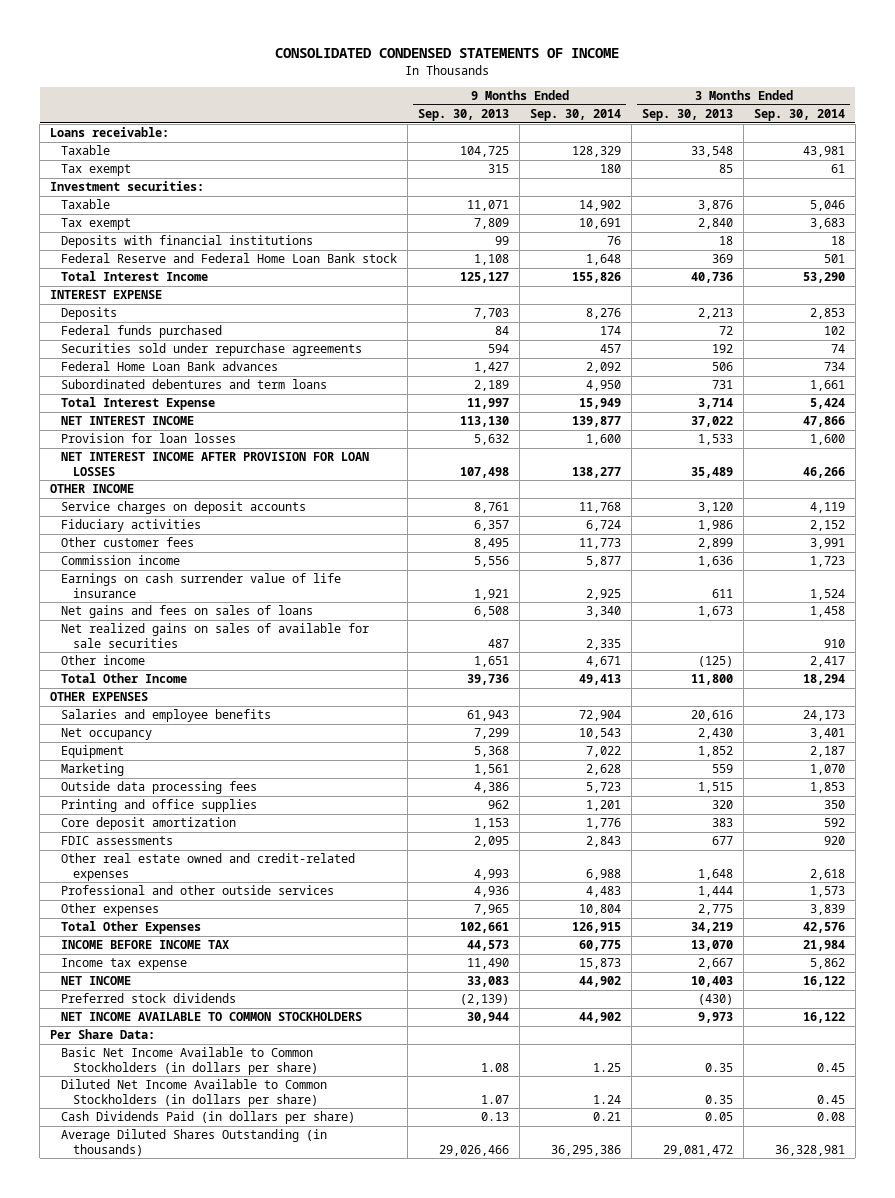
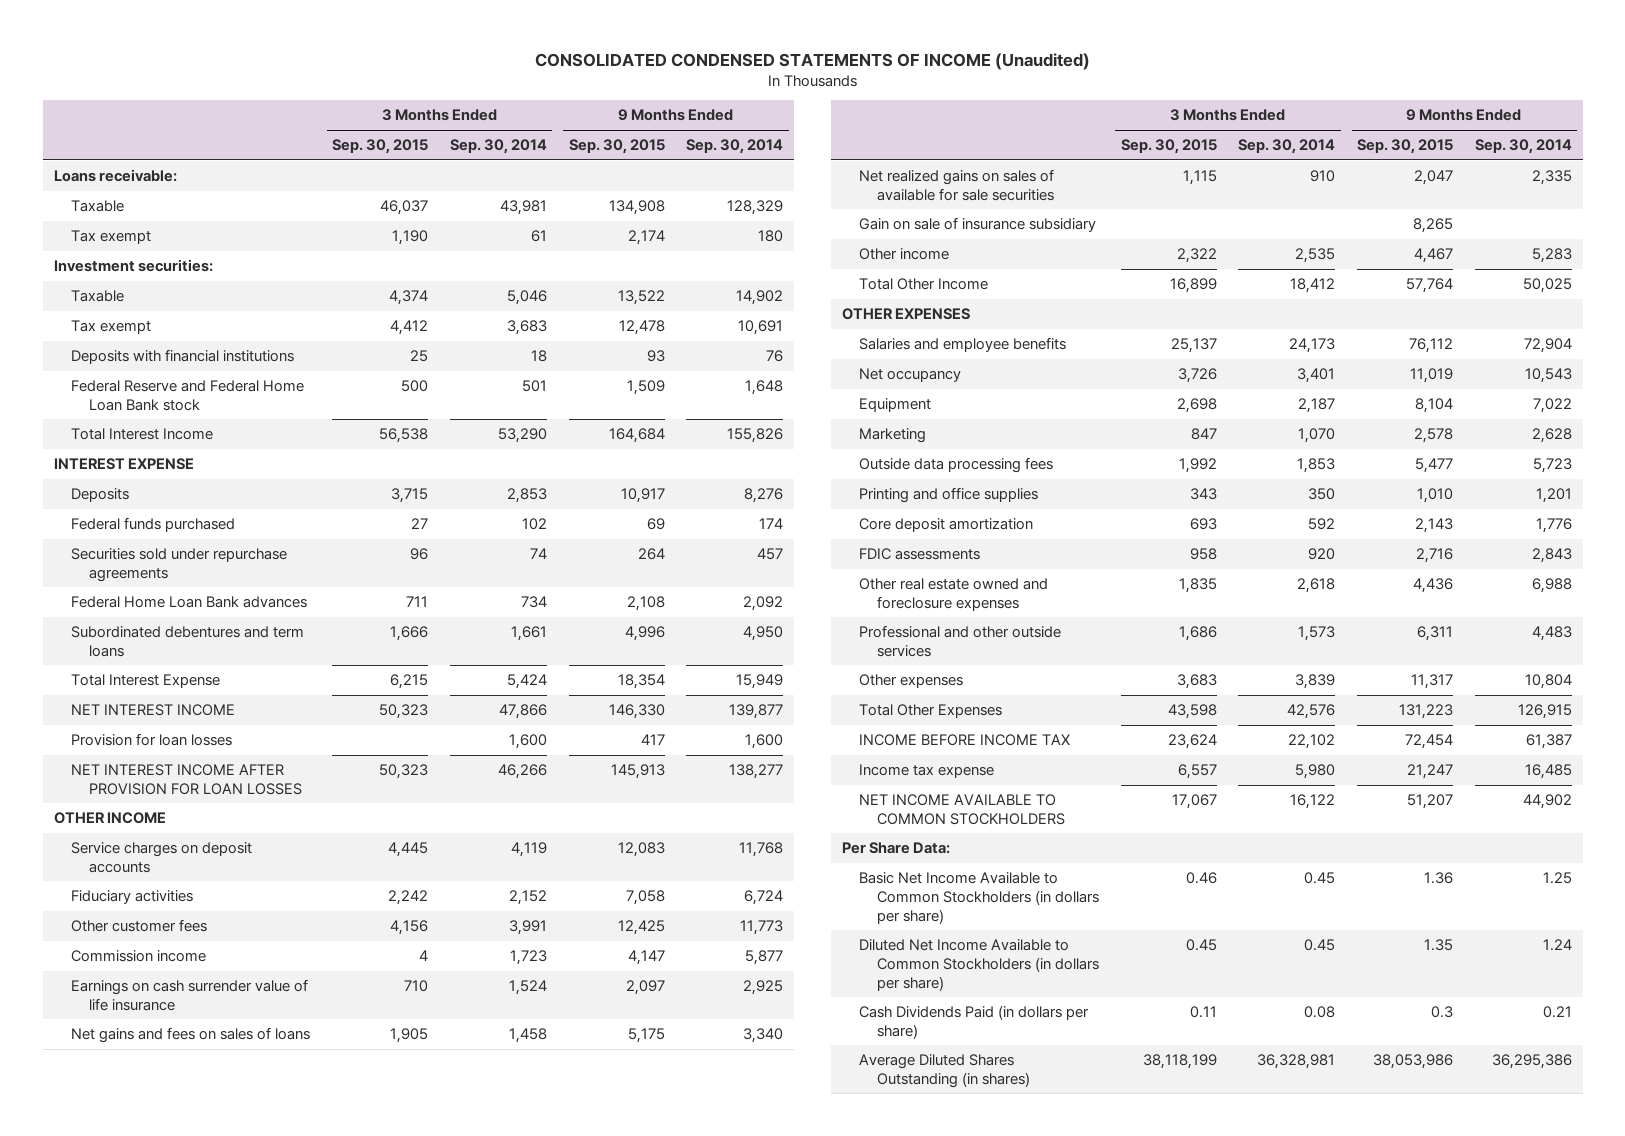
[275,48,620,59] CONSOLIDATED CONDENSED STATEMENTS OF INCOME -> [534,52,1090,70] CONSOLIDATED CONDENSED STATEMENTS OF INCOME (Unaudited)
[418,109,510,122] Sep. 30, 2013 -> none
[642,109,734,122] Sep. 30, 2013 -> none
none -> [332,139,429,155] Sep. 30, 2015
none -> [568,139,665,155] Sep. 30, 2015
none -> [859,217,1097,233] Gain on sale of insurance subsidiary
[586,656,622,668] 4,671 -> [1531,248,1572,264] 5,283
[809,656,845,668] 2,417 -> [1295,248,1336,264] 2,535
[579,674,622,686] 49,413 -> [1522,278,1572,294] 50,025
[802,674,845,686] 18,294 -> [1290,278,1336,294] 18,412
[61,853,356,881] Other real estate owned and credit-related expenses -> [859,578,1049,611] Other real estate owned and foreclosure expenses
[61,976,132,986] NET INCOME -> none
[61,993,237,1004] Preferred stock dividends -> none
[579,940,622,952] 60,775 -> [1525,734,1572,750] 61,387
[802,940,845,952] 21,984 -> [1288,734,1336,750] 22,102
[579,958,622,970] 15,873 -> [1524,764,1572,780] 16,485
[809,958,845,970] 5,862 -> [1295,764,1336,780] 5,980
[61,1129,328,1156] Average Diluted Shares Outstanding (in thousands) -> [859,1054,1030,1088] Average Diluted Shares Outstanding (in shares)

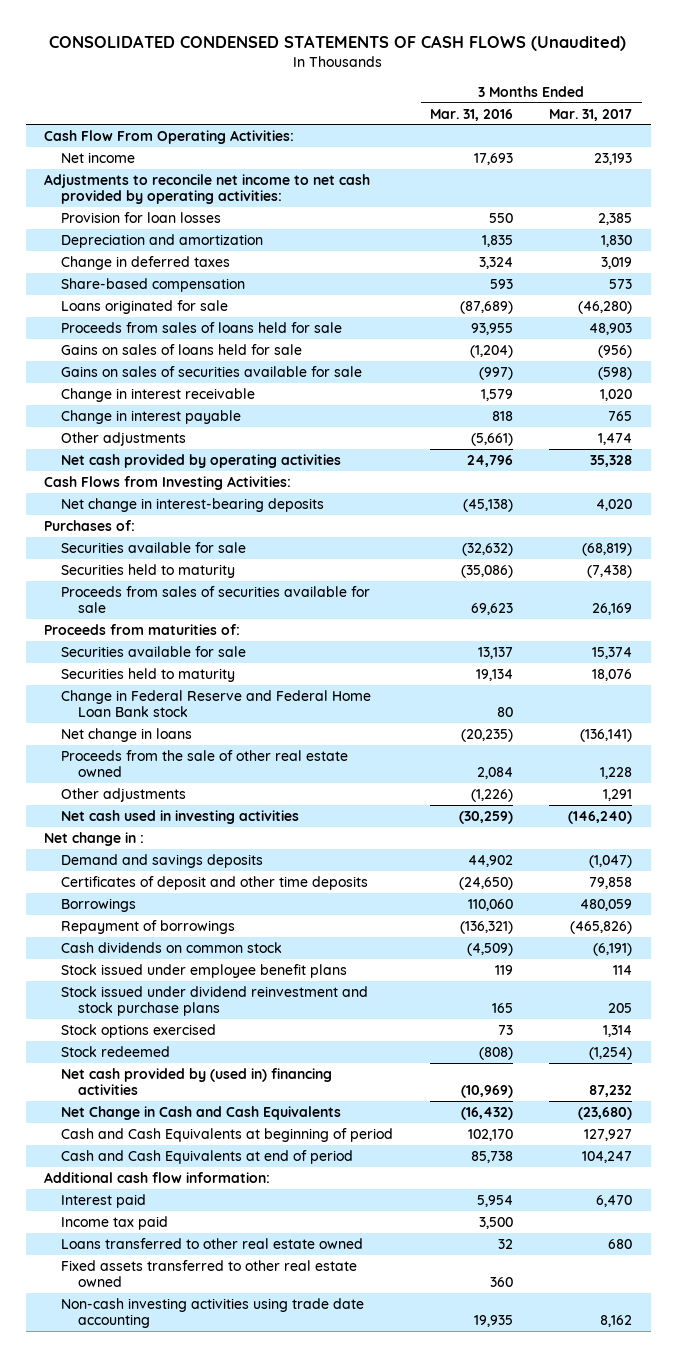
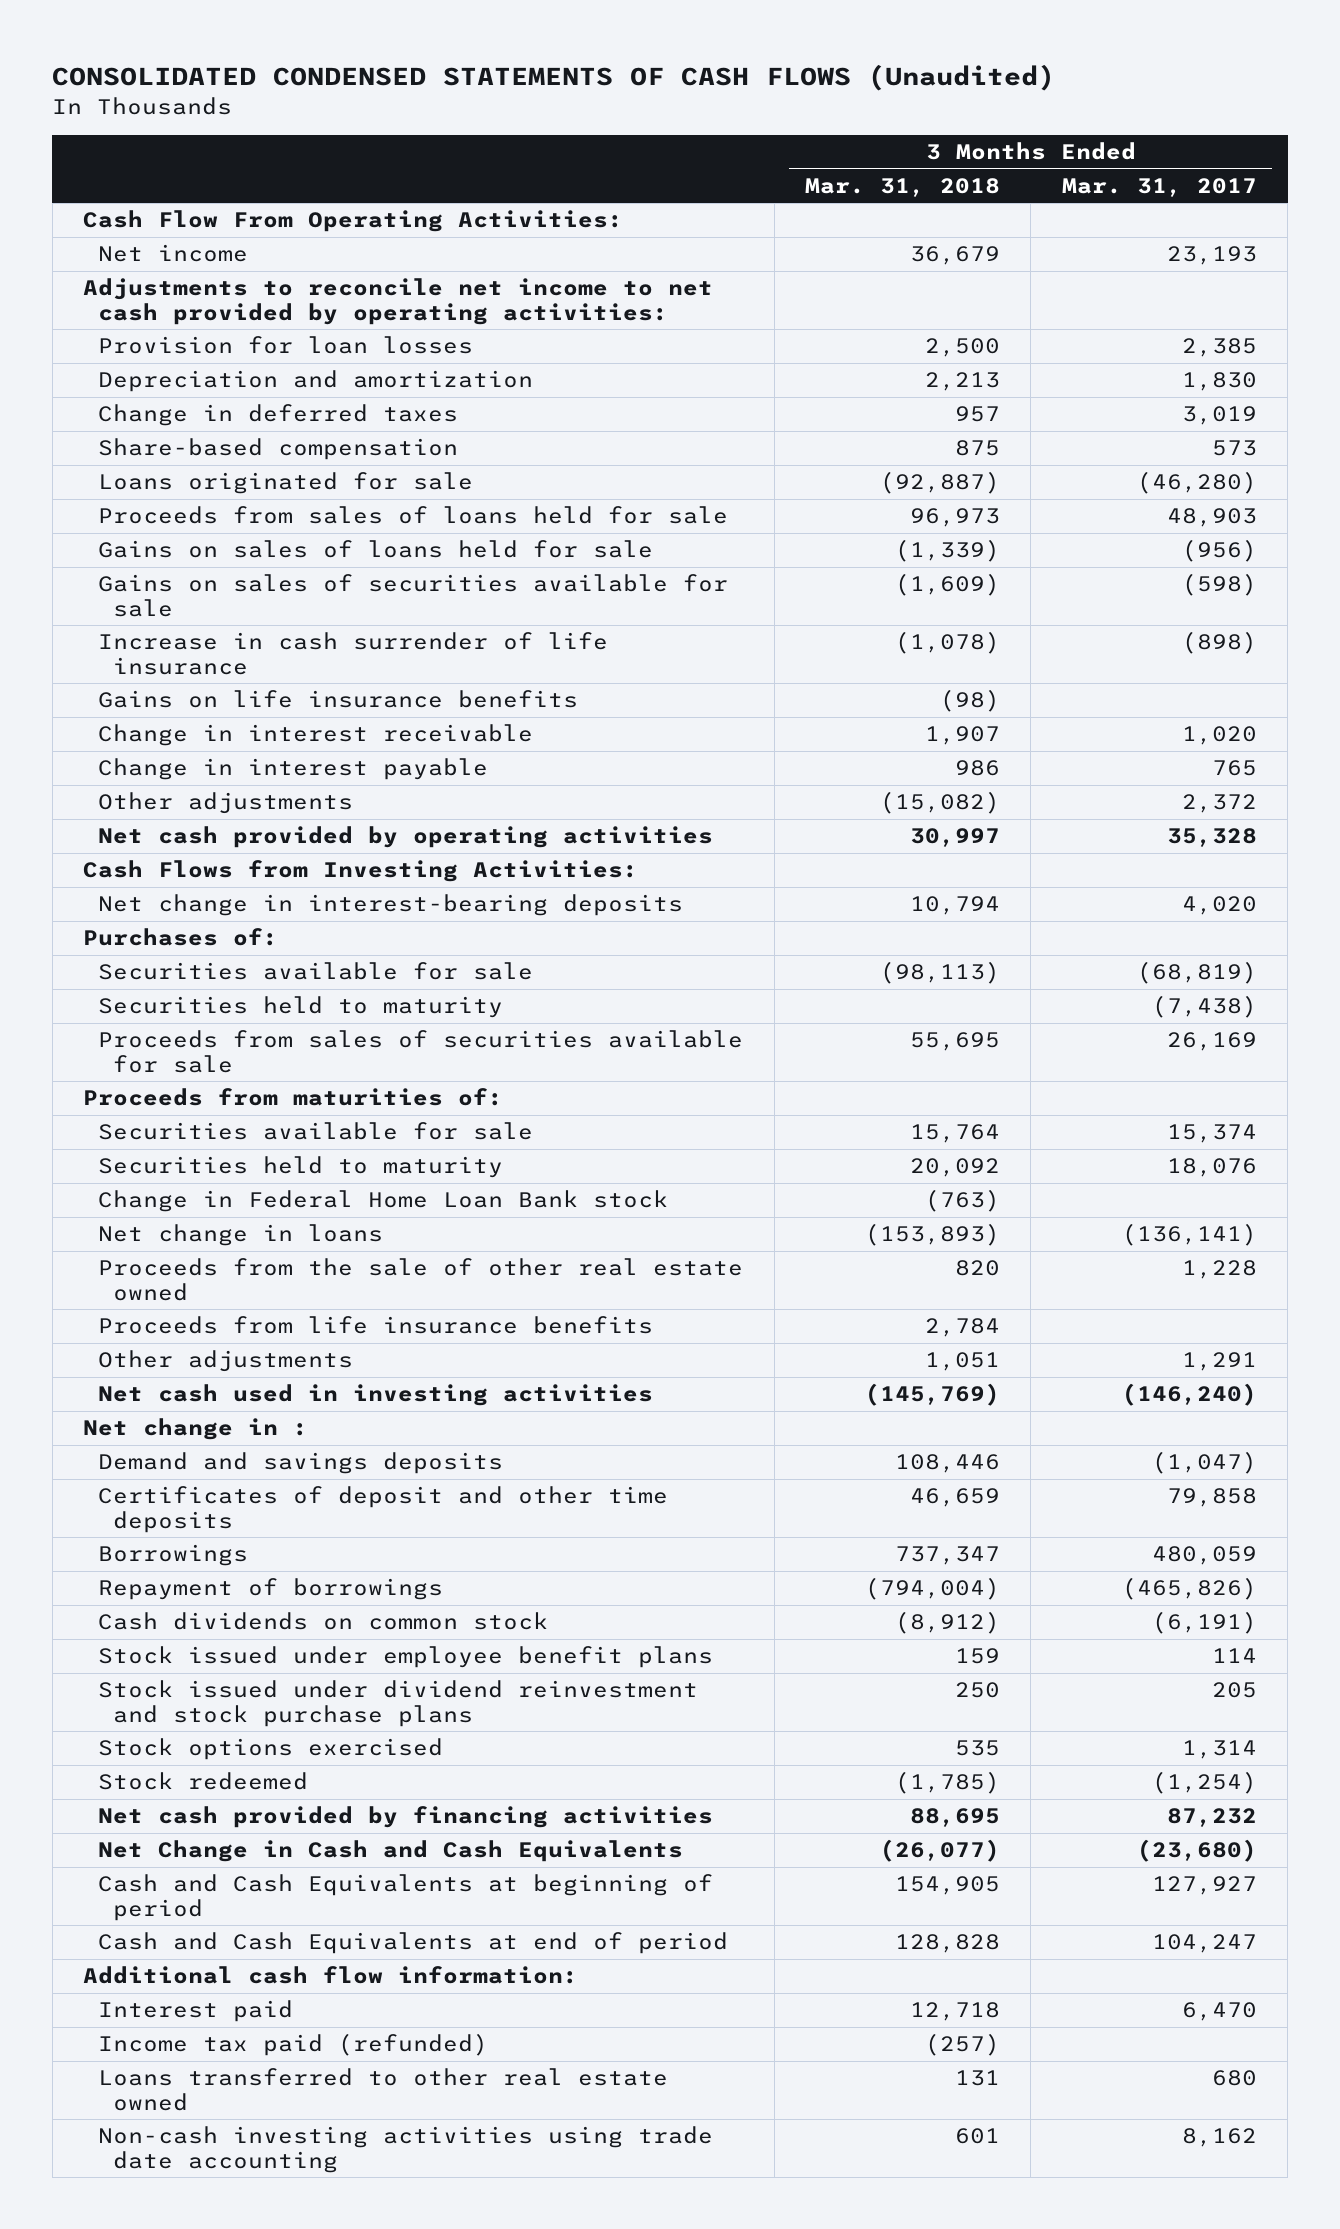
[429,108,513,121] Mar. 31, 2016 -> none
none -> [804,177,1000,197] Mar. 31, 2018
none -> [98,632,609,676] Increase in cash surrender of life insurance
none -> [98,690,579,709] Gains on life insurance benefits
[598,432,633,445] 1,474 -> [1181,794,1257,814] 2,372
[61,689,372,718] Change in Federal Reserve and Federal Home Loan Bank stock -> [98,1190,669,1213] Change in Federal Home Loan Bank stock
none -> [98,1316,654,1335] Proceeds from life insurance benefits
[61,1067,333,1096] Net cash provided by (used in) financing activities -> [98,1806,714,1829] Net cash provided by financing activities
[61,1215,169,1230] Income tax paid -> [98,2033,489,2057] Income tax paid (refunded)
[61,1259,358,1288] Fixed assets transferred to other real estate owned -> none

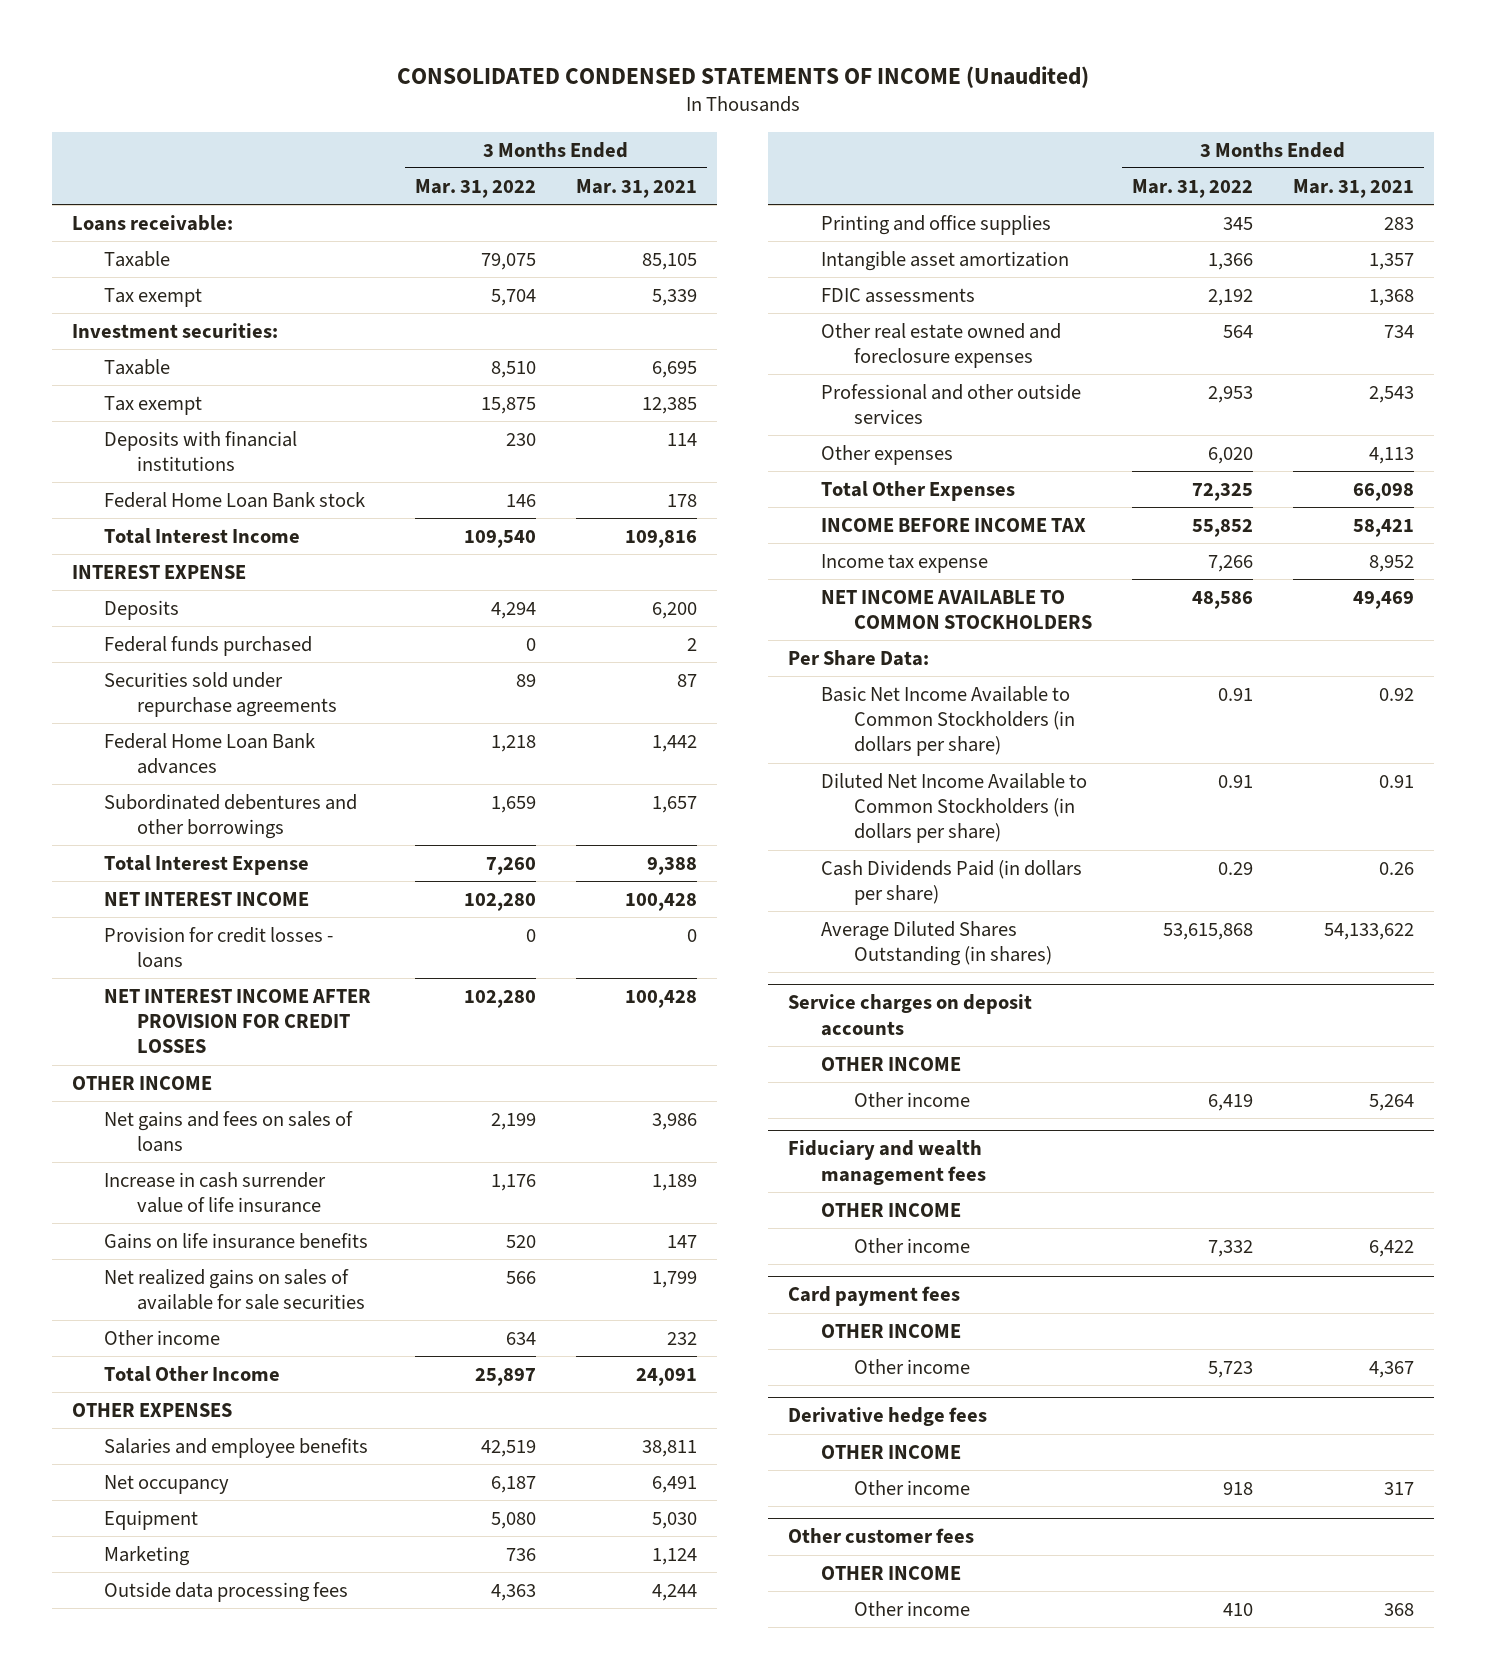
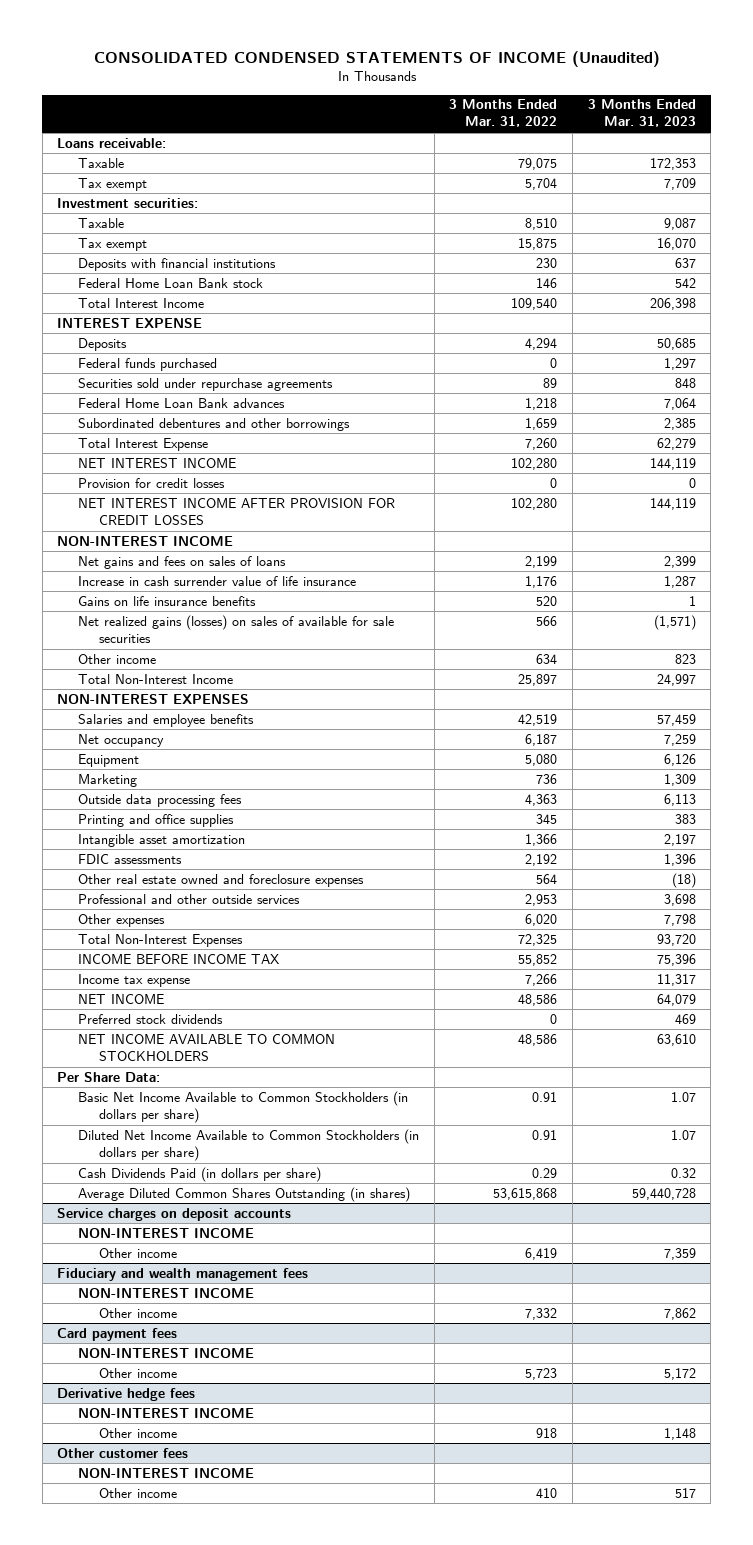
[576,178,698,198] Mar. 31, 2021 -> none
none -> [587,99,696,128] 3 Months Ended Mar. 31, 2023
[104,926,334,969] Provision for credit losses - loans -> [78,477,226,488] Provision for credit losses
[71,1075,212,1090] OTHER INCOME -> [57,535,234,546] NON-INTEREST INCOME
[104,1268,366,1311] Net realized gains on sales of available for sale securities -> [78,614,395,643] Net realized gains (losses) on sales of available for sale securities
[104,1365,281,1382] Total Other Income -> [78,673,234,684] Total Non-Interest Income
[71,1402,232,1417] OTHER EXPENSES -> [57,692,250,704] NON-INTEREST EXPENSES
[821,480,1016,501] Total Other Expenses -> [78,933,244,947] Total Non-Interest Expenses
none -> [78,993,165,1004] NET INCOME
none -> [78,1013,224,1024] Preferred stock dividends
[821,920,1052,967] Average Diluted Shares Outstanding (in shares) -> [78,1186,411,1202] Average Diluted Common Shares Outstanding (in shares)
[821,1056,962,1071] OTHER INCOME -> [78,1227,255,1238] NON-INTEREST INCOME
[821,1202,962,1217] OTHER INCOME -> [78,1287,255,1298] NON-INTEREST INCOME
[821,1323,962,1338] OTHER INCOME -> [78,1347,255,1358] NON-INTEREST INCOME
[821,1444,962,1459] OTHER INCOME -> [78,1407,255,1418] NON-INTEREST INCOME
[821,1565,962,1580] OTHER INCOME -> [78,1467,255,1478] NON-INTEREST INCOME

